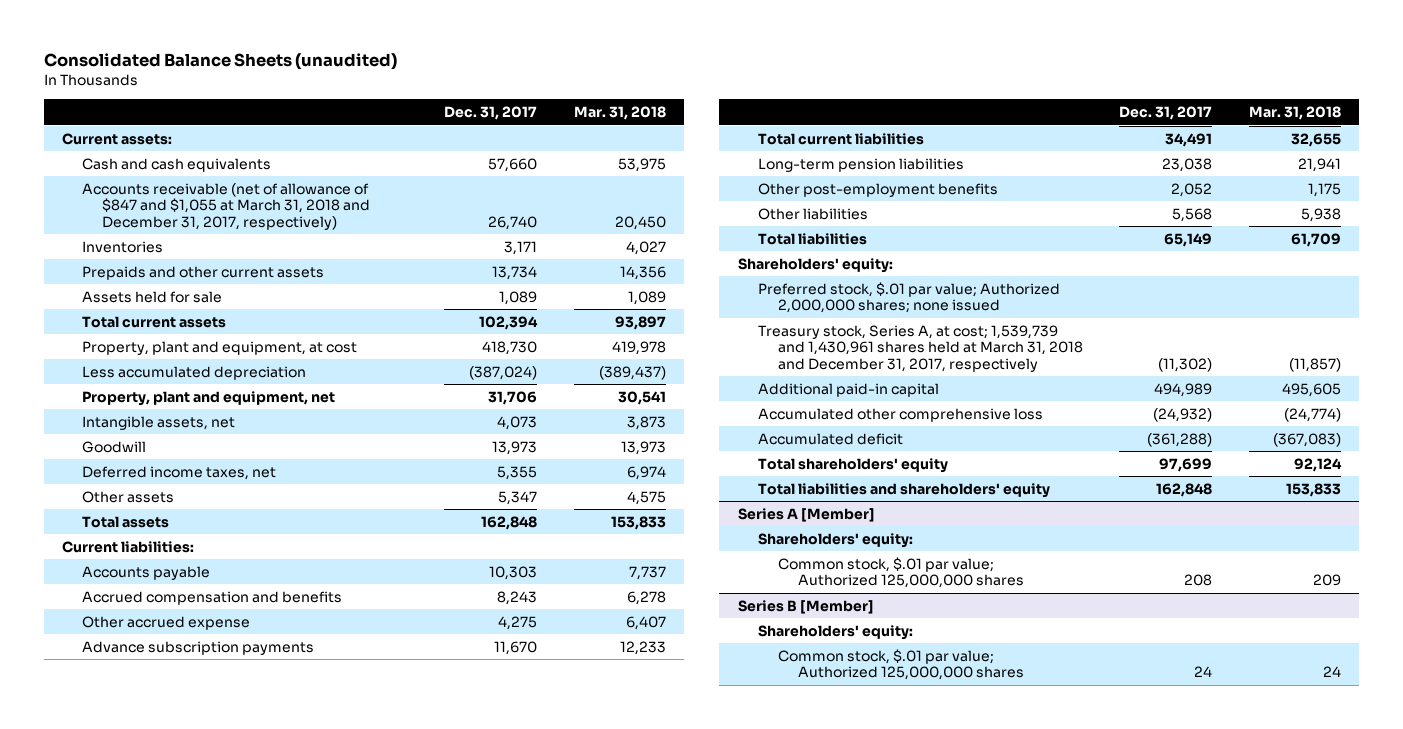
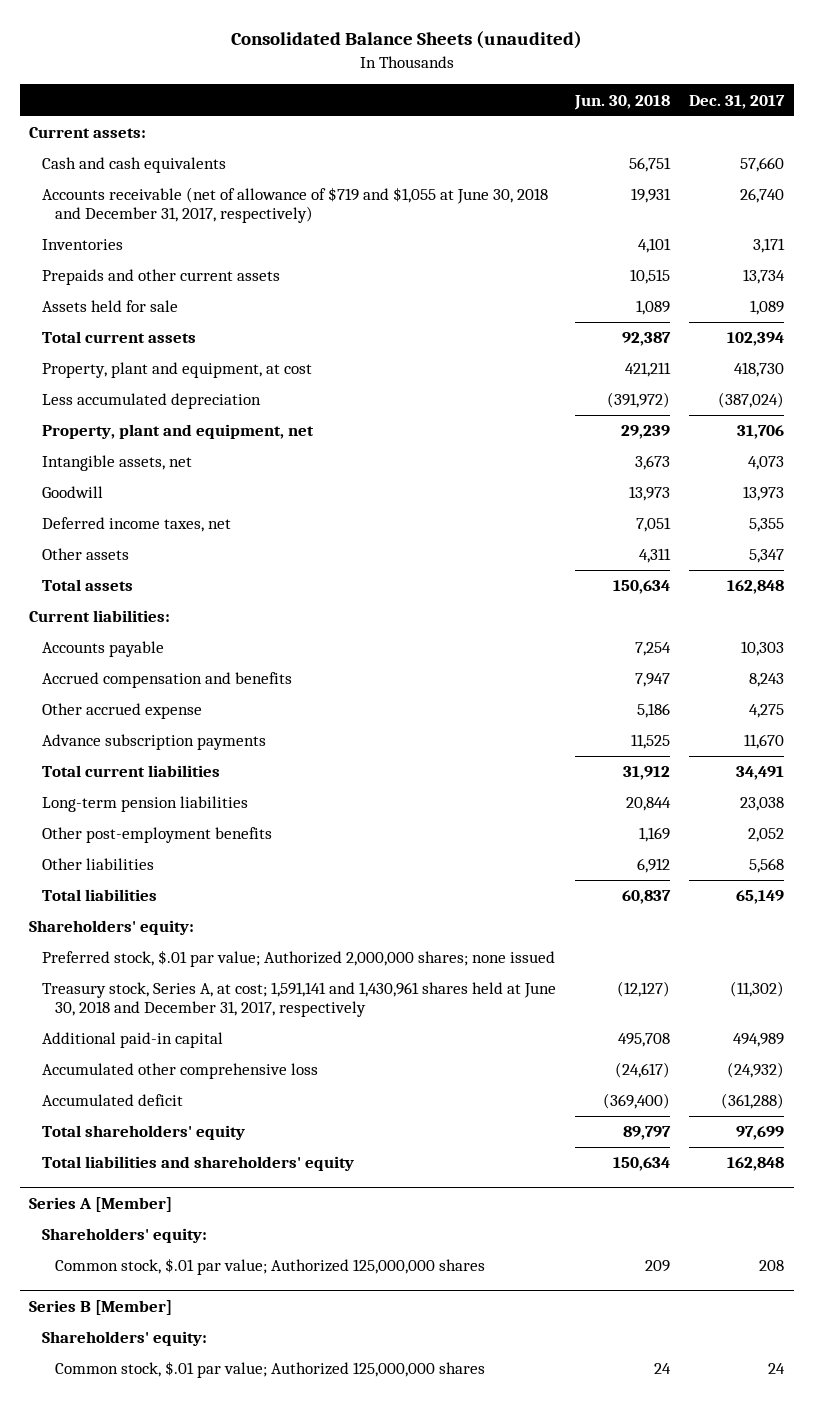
[573,106,666,121] Mar. 31, 2018 -> none
none -> [574,94,671,110] Jun. 30, 2018
[82,182,371,230] Accounts receivable (net of allowance of $847 and $1,055 at March 31, 2018 and December 31, 2017, respectively) -> [41,187,548,224] Accounts receivable (net of allowance of $719 and $1,055 at June 30, 2018 and December 31, 2017, respectively)
[757,324,1083,372] Treasury stock, Series A, at cost; 1,539,739 and 1,430,961 shares held at March 31, 2018 and December 31, 2017, respectively -> [41,982,556,1018] Treasury stock, Series A, at cost; 1,591,141 and 1,430,961 shares held at June 30, 2018 and December 31, 2017, respectively

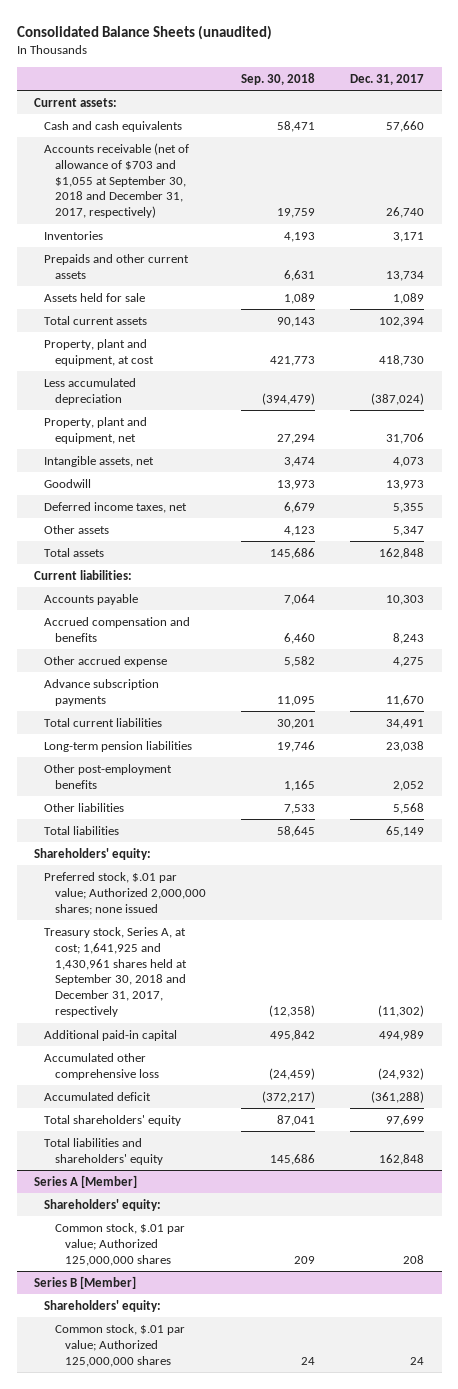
[574,94,671,110] Jun. 30, 2018 -> none
none -> [240,72,315,85] Sep. 30, 2018
[41,187,548,224] Accounts receivable (net of allowance of $719 and $1,055 at June 30, 2018 and December 31, 2017, respectively) -> [44,142,190,219] Accounts receivable (net of allowance of $703 and $1,055 at September 30, 2018 and December 31, 2017, respectively)
[41,982,556,1018] Treasury stock, Series A, at cost; 1,591,141 and 1,430,961 shares held at June 30, 2018 and December 31, 2017, respectively -> [44,926,187,1018] Treasury stock, Series A, at cost; 1,641,925 and 1,430,961 shares held at September 30, 2018 and December 31, 2017, respectively

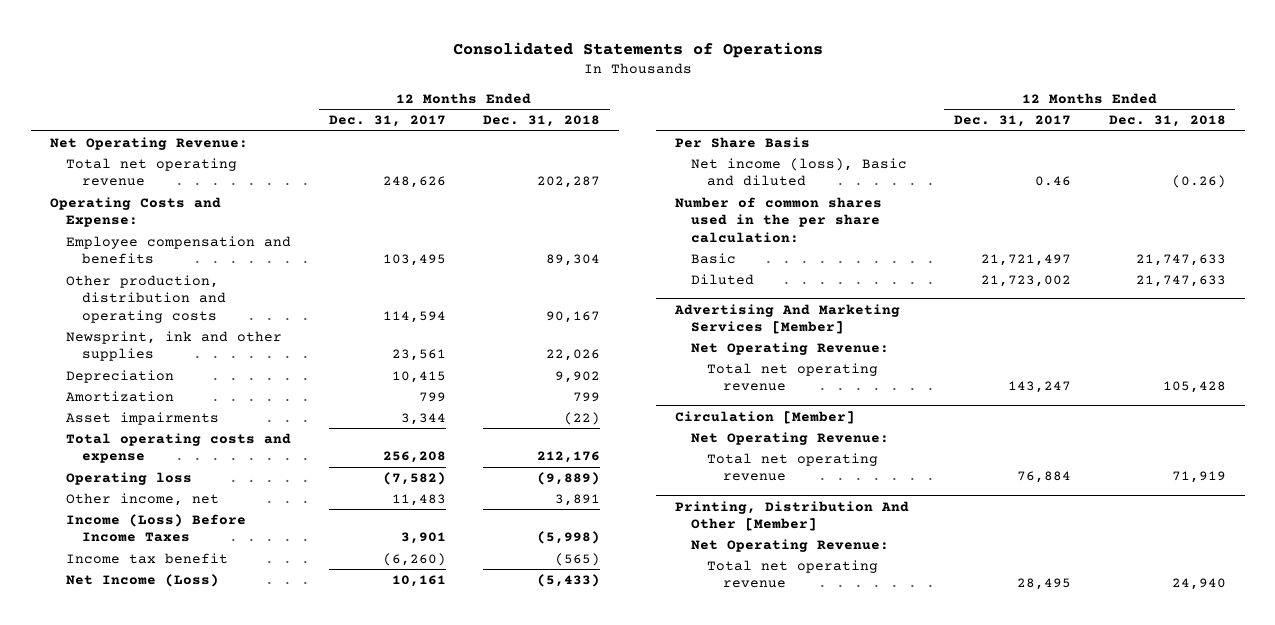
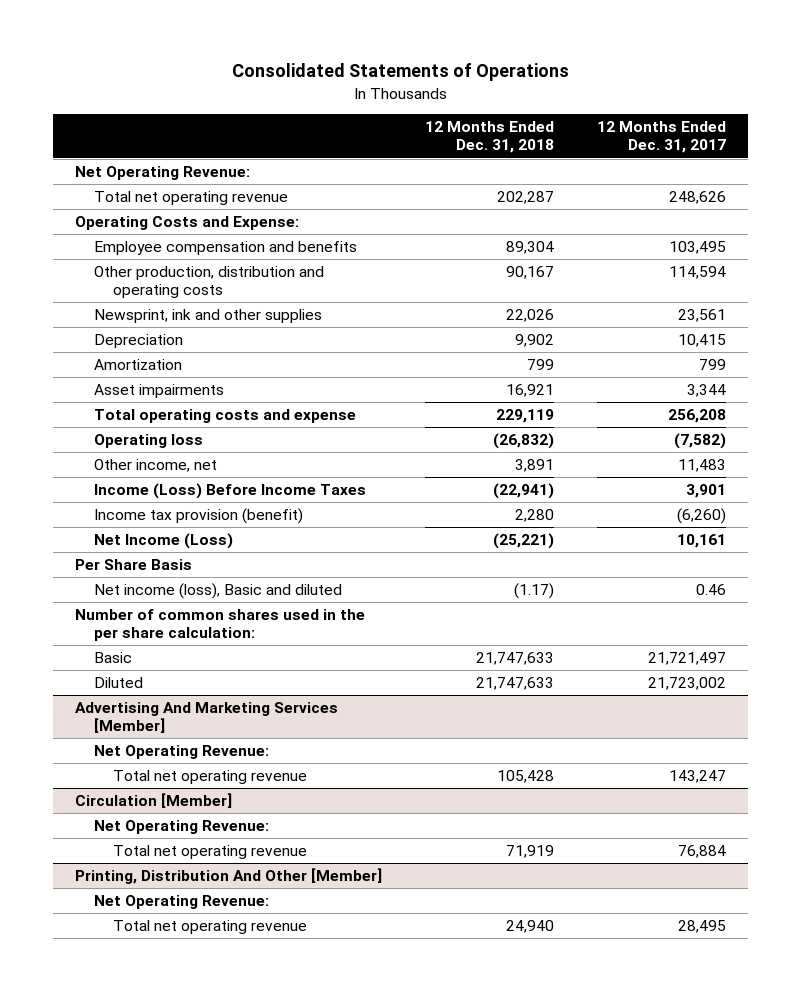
[564,411,601,425] (22) -> [506,384,555,398] 16,921
[537,451,601,464] 212,176 -> [496,409,555,424] 229,119
[537,471,601,485] (9,889) -> [493,433,555,450] (26,832)
[537,531,601,545] (5,998) -> [493,483,555,500] (22,941)
[65,552,228,564] Income tax benefit -> [93,508,303,525] Income tax provision (benefit)
[555,552,601,566] (565) -> [515,509,555,523] 2,280
[537,573,601,587] (5,433) -> [493,533,555,550] (25,221)
[1171,175,1226,189] (0.26) -> [514,583,555,600] (1.17)

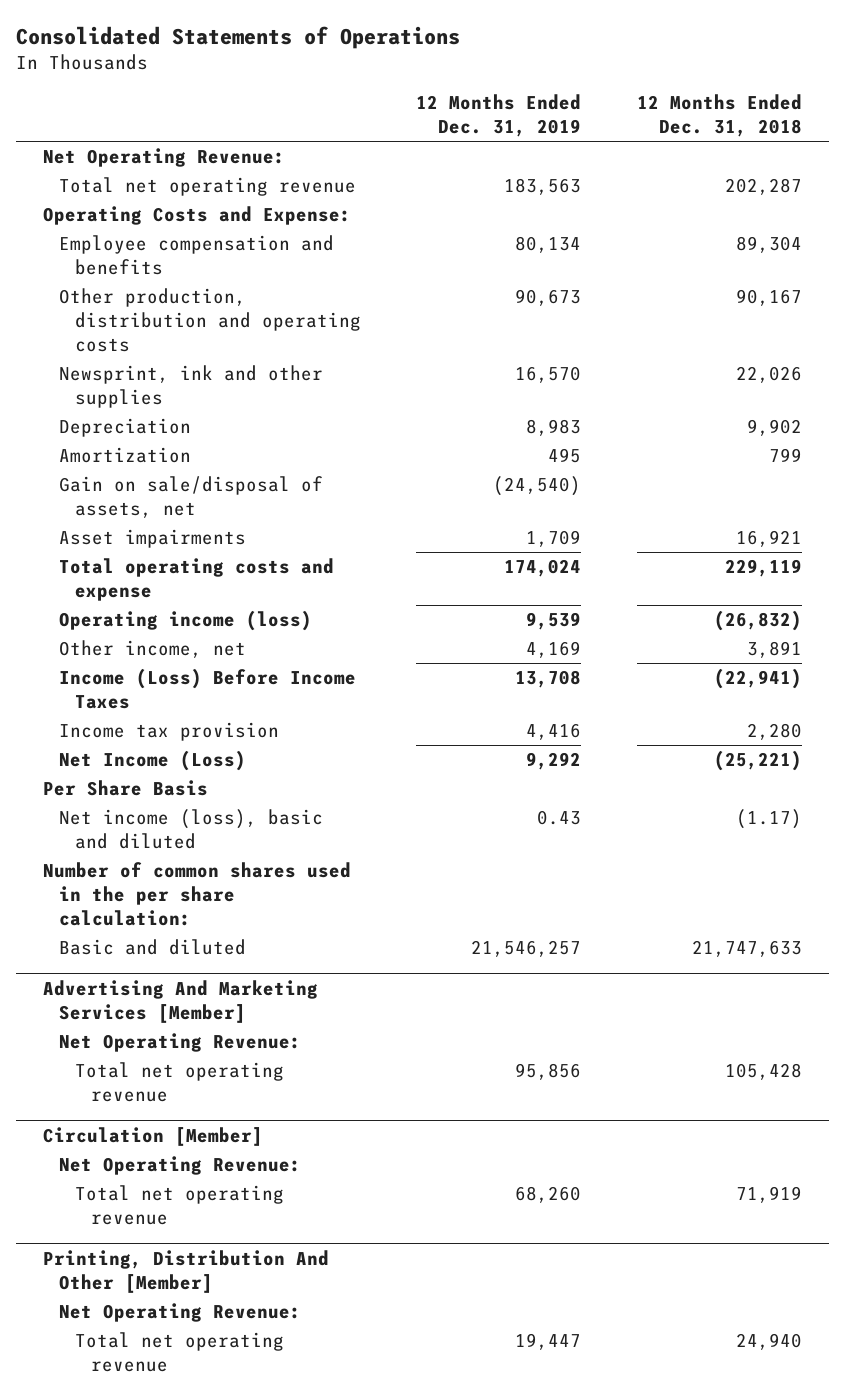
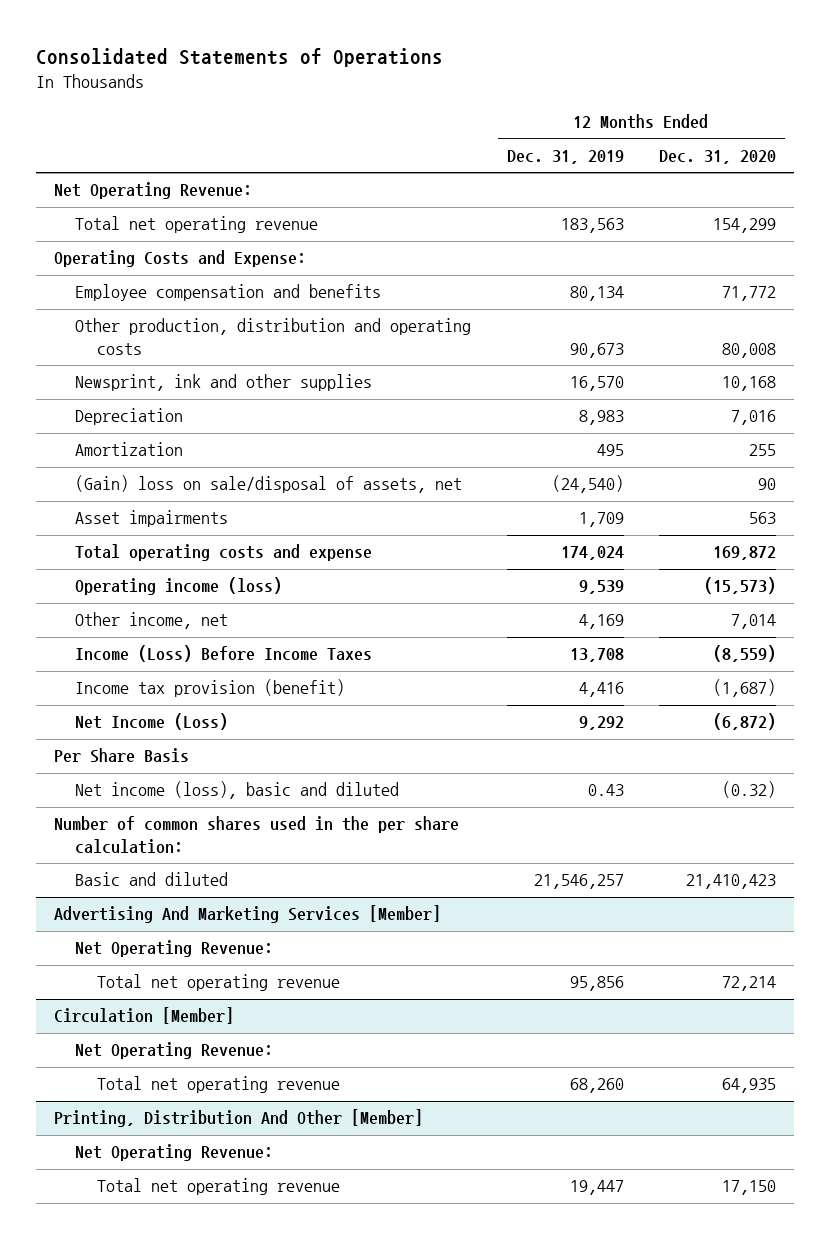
[636,94,802,138] 12 Months Ended Dec. 31, 2018 -> none
none -> [658,149,776,164] Dec. 31, 2020
[59,476,324,519] Gain on sale/disposal of assets, net -> [75,475,463,494] (Gain) loss on sale/disposal of assets, net
[59,722,280,742] Income tax provision -> [75,679,346,698] Income tax provision (benefit)

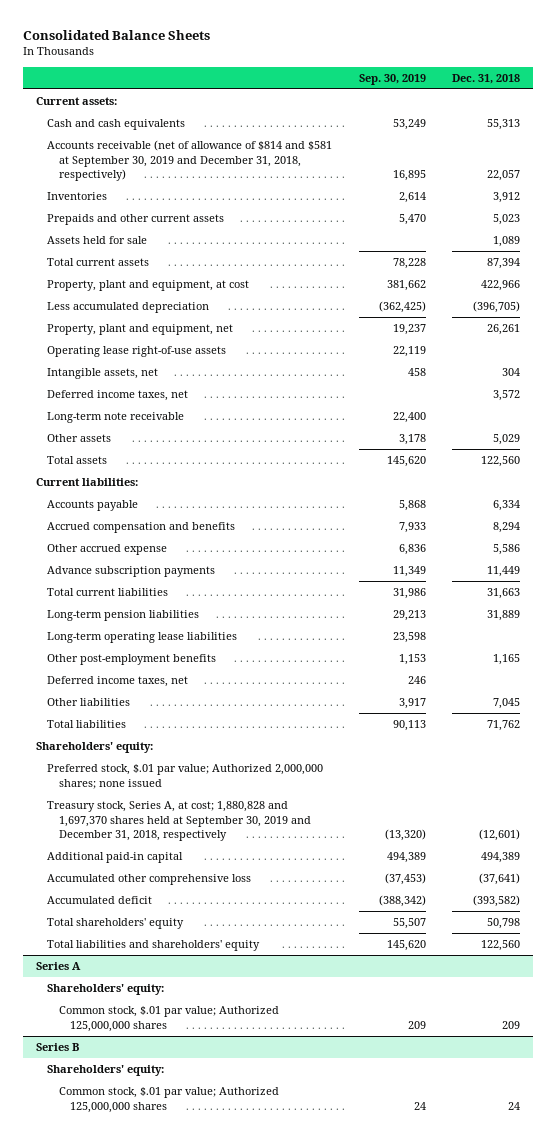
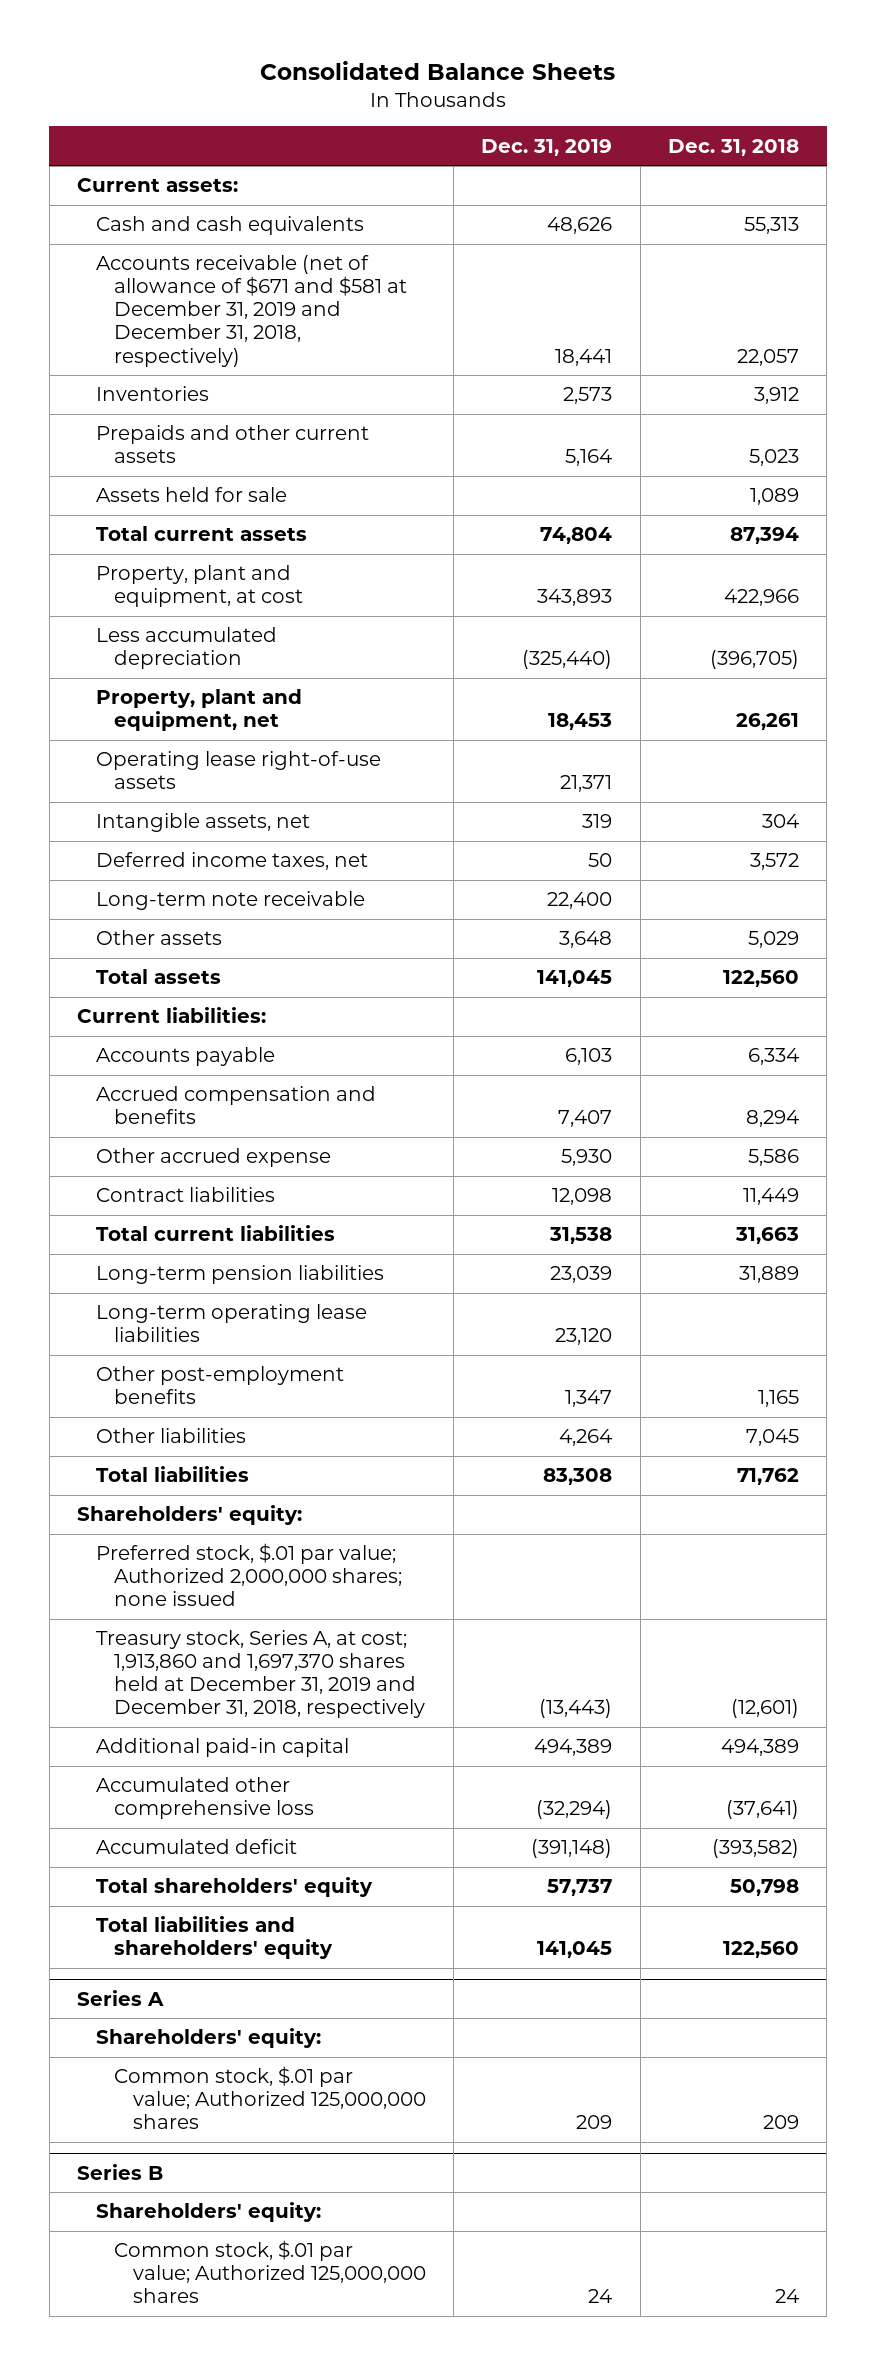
[358,73,426,85] Sep. 30, 2019 -> none
none -> [481,138,613,156] Dec. 31, 2019
[47,140,333,182] Accounts receivable (net of allowance of $814 and $581 at September 30, 2019 and December 31, 2018, respectively) -> [95,255,408,367] Accounts receivable (net of allowance of $671 and $581 at December 31, 2019 and December 31, 2018, respectively)
[47,566,216,578] Advance subscription payments -> [95,1187,275,1203] Contract liabilities
[47,676,189,688] Deferred income taxes, net -> none
[47,801,311,842] Treasury stock, Series A, at cost; 1,880,828 and 1,697,370 shares held at September 30, 2019 and December 31, 2018, respectively -> [95,1630,426,1719] Treasury stock, Series A, at cost; 1,913,860 and 1,697,370 shares held at December 31, 2019 and December 31, 2018, respectively

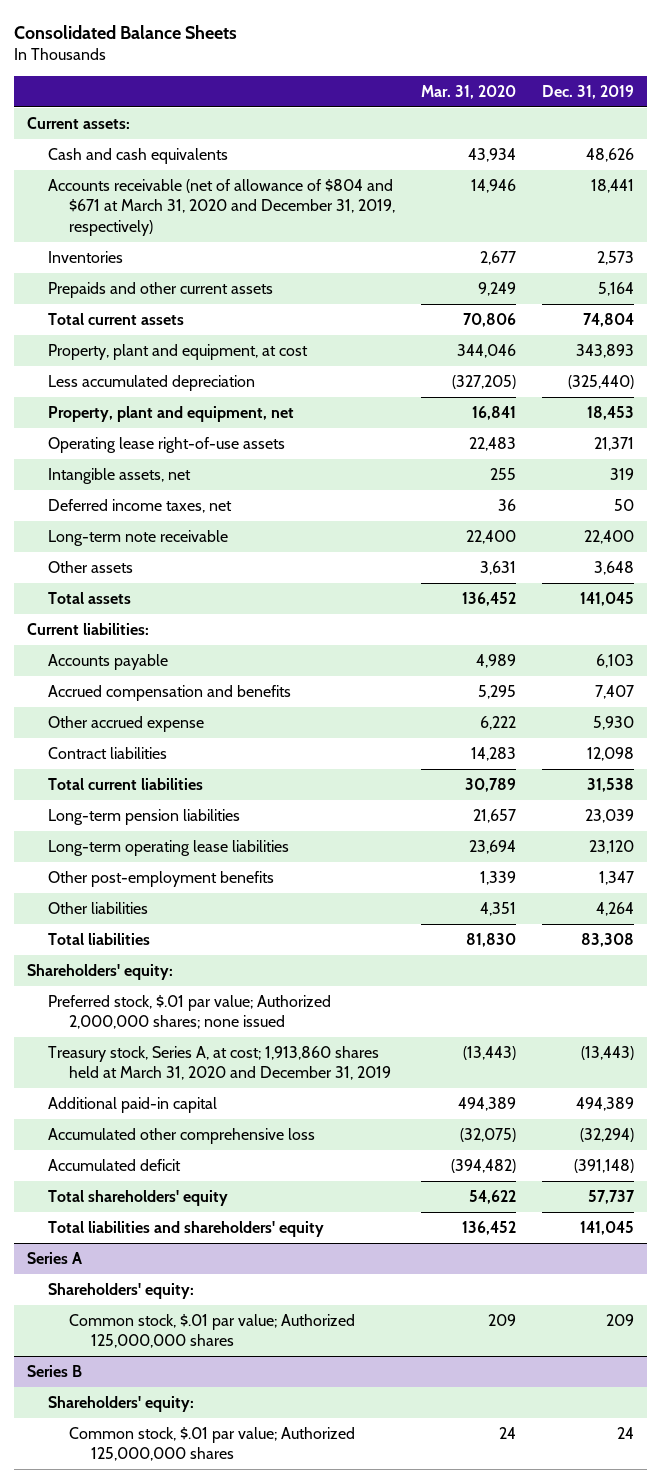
[667,138,799,156] Dec. 31, 2018 -> none
none -> [421,84,517,99] Mar. 31, 2020
[95,255,408,367] Accounts receivable (net of allowance of $671 and $581 at December 31, 2019 and December 31, 2018, respectively) -> [48,178,396,236] Accounts receivable (net of allowance of $804 and $671 at March 31, 2020 and December 31, 2019, respectively)
[95,487,287,503] Assets held for sale -> none
[95,1630,426,1719] Treasury stock, Series A, at cost; 1,913,860 and 1,697,370 shares held at December 31, 2019 and December 31, 2018, respectively -> [48,1045,392,1081] Treasury stock, Series A, at cost; 1,913,860 shares held at March 31, 2020 and December 31, 2019

